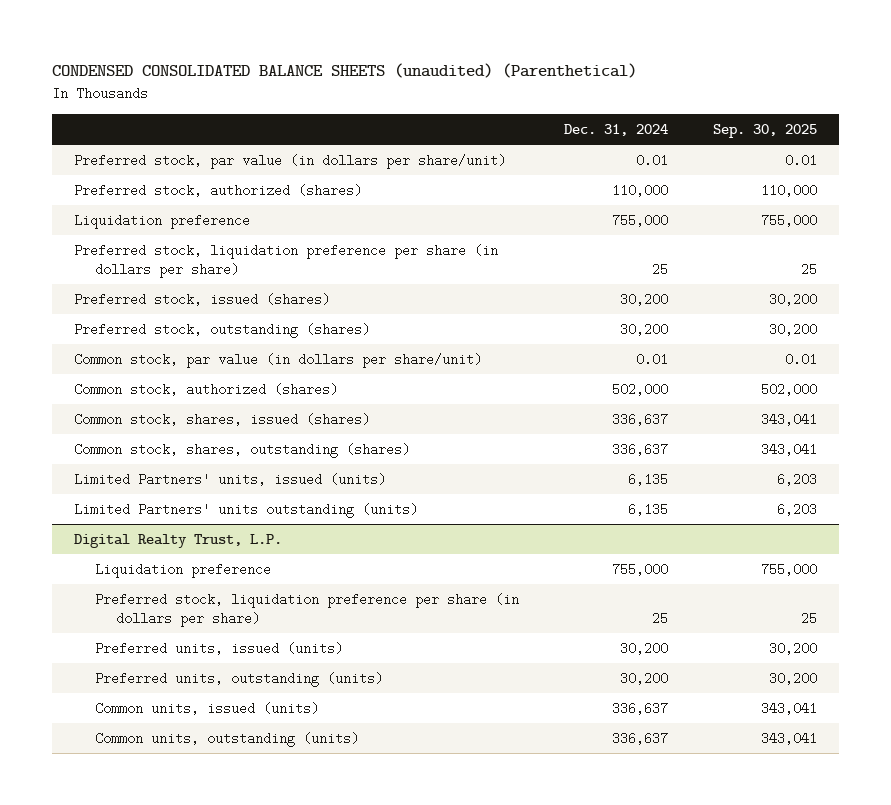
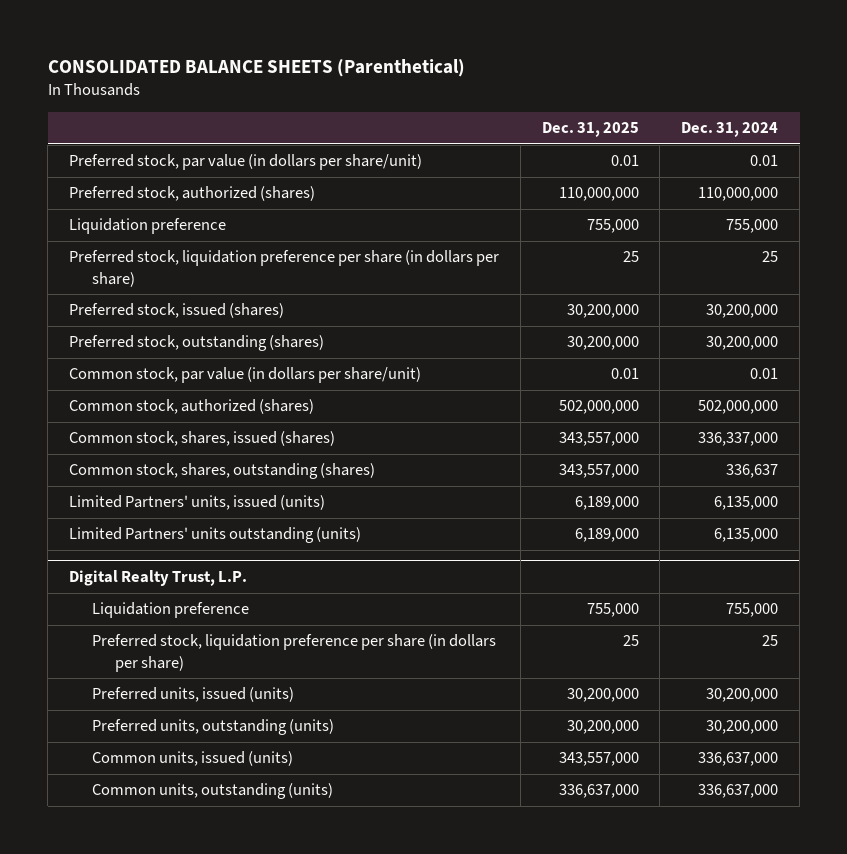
[51,63,637,79] CONDENSED CONSOLIDATED BALANCE SHEETS (unaudited) (Parenthetical) -> [47,59,465,78] CONSOLIDATED BALANCE SHEETS (Parenthetical)
[712,123,817,138] Sep. 30, 2025 -> none
none -> [541,122,639,138] Dec. 31, 2025
[611,184,668,198] 110,000 -> [698,187,779,202] 110,000,000
[619,293,668,307] 30,200 -> [706,304,779,319] 30,200,000
[619,323,668,337] 30,200 -> [706,336,779,351] 30,200,000
[611,383,668,397] 502,000 -> [698,400,779,415] 502,000,000
[611,413,668,427] 336,637 -> [698,432,779,447] 336,337,000
[627,473,668,487] 6,135 -> [714,496,779,511] 6,135,000
[627,503,668,517] 6,135 -> [714,528,779,543] 6,135,000
[619,642,668,656] 30,200 -> [706,688,779,703] 30,200,000
[619,672,668,686] 30,200 -> [706,720,779,735] 30,200,000
[611,702,668,716] 336,637 -> [698,752,779,767] 336,637,000
[611,732,668,746] 336,637 -> [698,784,779,799] 336,637,000

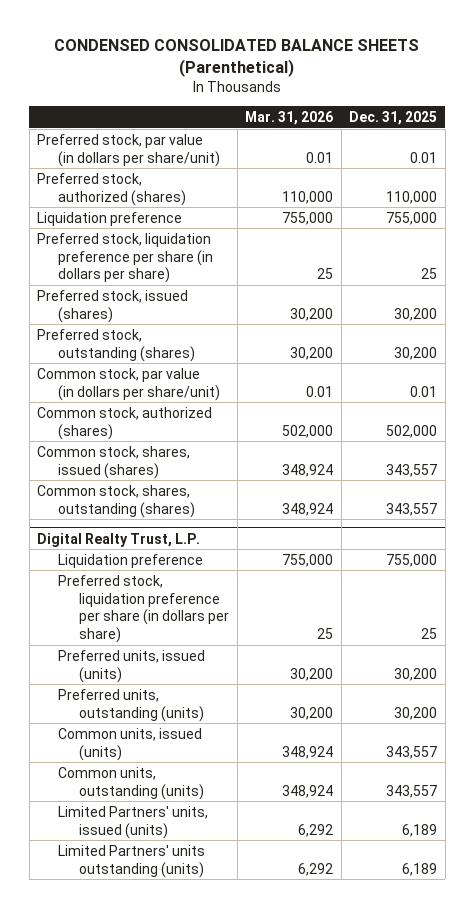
[47,59,465,78] CONSOLIDATED BALANCE SHEETS (Parenthetical) -> [54,39,420,78] CONDENSED CONSOLIDATED BALANCE SHEETS (Parenthetical)
[681,122,779,138] Dec. 31, 2024 -> none
none -> [245,111,334,126] Mar. 31, 2026
[558,187,639,202] 110,000,000 -> [386,190,438,204] 110,000
[566,304,639,319] 30,200,000 -> [394,307,438,321] 30,200
[566,336,639,351] 30,200,000 -> [394,346,438,360] 30,200
[68,495,325,511] Limited Partners' units, issued (units) -> none
[68,527,361,544] Limited Partners' units outstanding (units) -> none
[558,400,639,415] 502,000,000 -> [386,424,438,438] 502,000
[558,432,639,447] 343,557,000 -> [386,463,438,477] 343,557
[558,464,639,479] 343,557,000 -> [386,502,438,516] 343,557
[566,688,639,703] 30,200,000 -> [394,667,438,681] 30,200
[566,720,639,735] 30,200,000 -> [394,706,438,720] 30,200
[558,752,639,767] 343,557,000 -> [386,745,438,759] 343,557
[558,784,639,799] 336,637,000 -> [386,784,438,798] 343,557
none -> [58,805,209,839] Limited Partners' units, issued (units)
none -> [58,844,206,878] Limited Partners' units outstanding (units)

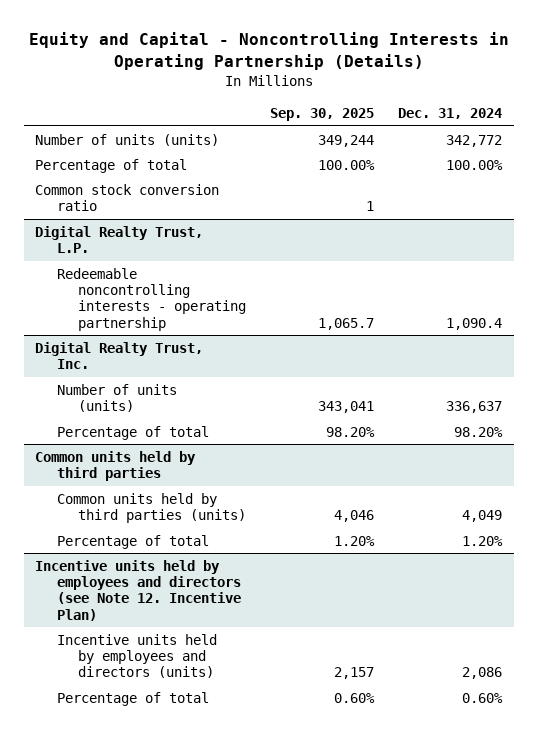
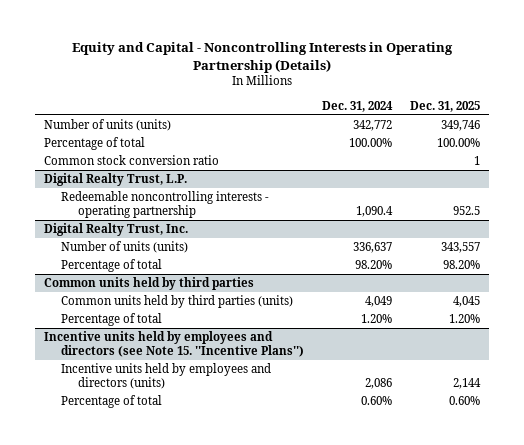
[270,108,375,122] Sep. 30, 2025 -> none
none -> [410,100,481,112] Dec. 31, 2025
[35,559,241,621] Incentive units held by employees and directors (see Note 12. Incentive Plan) -> [44,331,304,357] Incentive units held by employees and directors (see Note 15. ''Incentive Plans'')

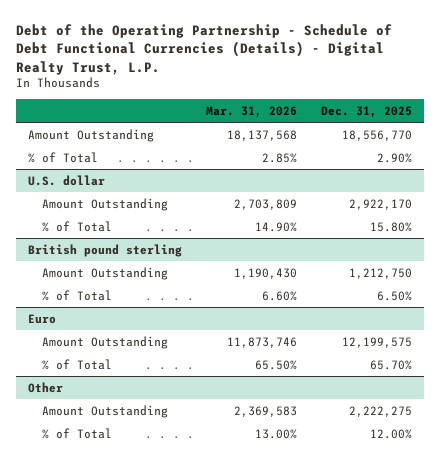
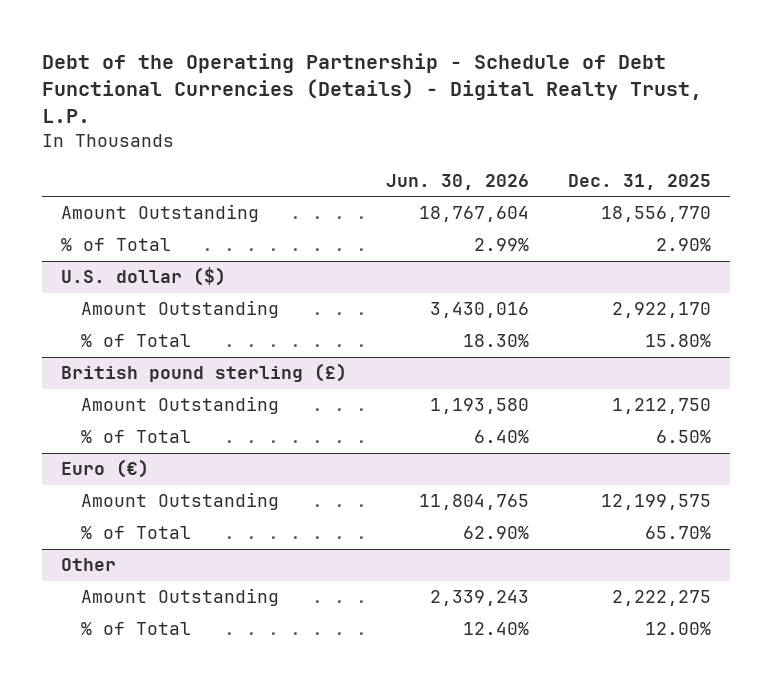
[206,105,298,118] Mar. 31, 2026 -> none
none -> [386,173,530,190] Jun. 30, 2026
[28,174,106,186] U.S. dollar -> [61,267,227,287] U.S. dollar ($)
[28,243,183,257] British pound sterling -> [61,363,348,383] British pound sterling (£)
[28,313,57,324] Euro -> [61,459,150,479] Euro (€)

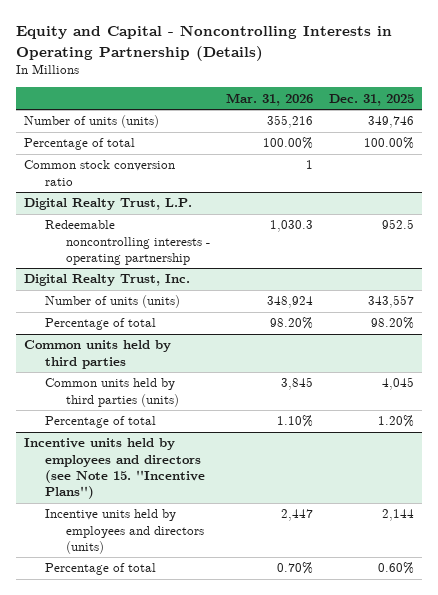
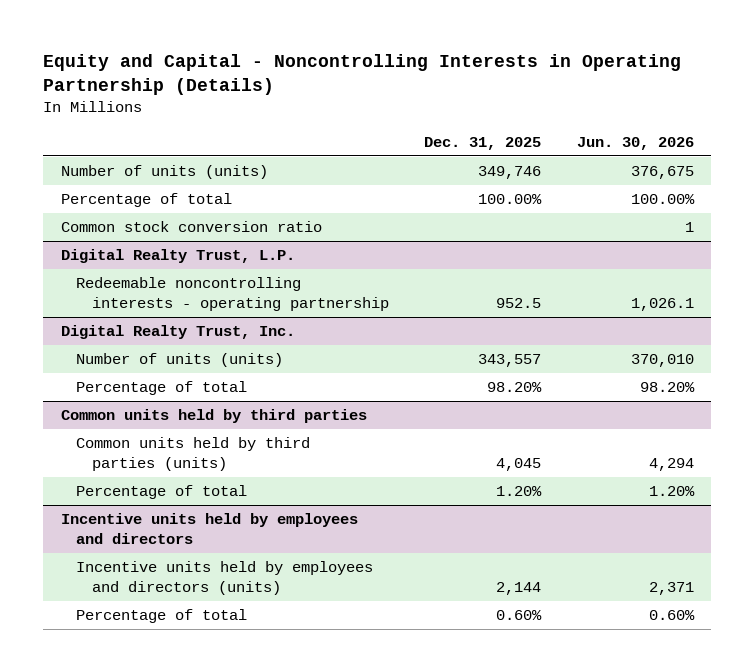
[225,92,313,106] Mar. 31, 2026 -> none
none -> [576,137,694,151] Jun. 30, 2026
[24,438,205,500] Incentive units held by employees and directors (see Note 15. ''Incentive Plans'') -> [60,513,358,545] Incentive units held by employees and directors

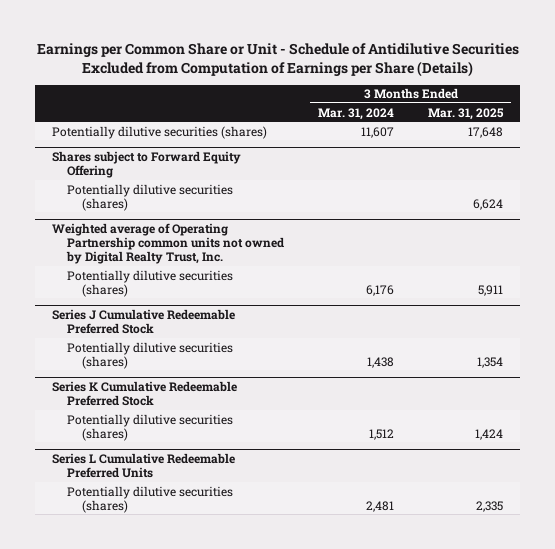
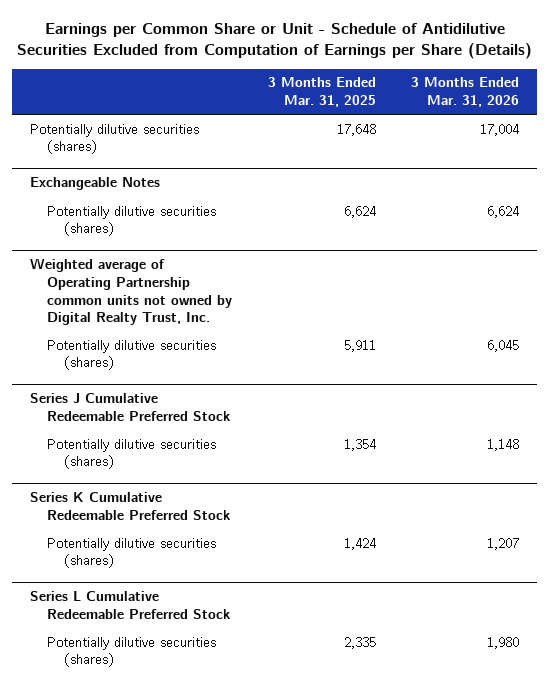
[318,107,395,120] Mar. 31, 2024 -> none
none -> [411,77,520,107] 3 Months Ended Mar. 31, 2026
[52,150,242,178] Shares subject to Forward Equity Offering -> [30,177,161,191] Exchangeable Notes
[52,452,236,478] Series L Cumulative Redeemable Preferred Units -> [30,591,231,620] Series L Cumulative Redeemable Preferred Stock

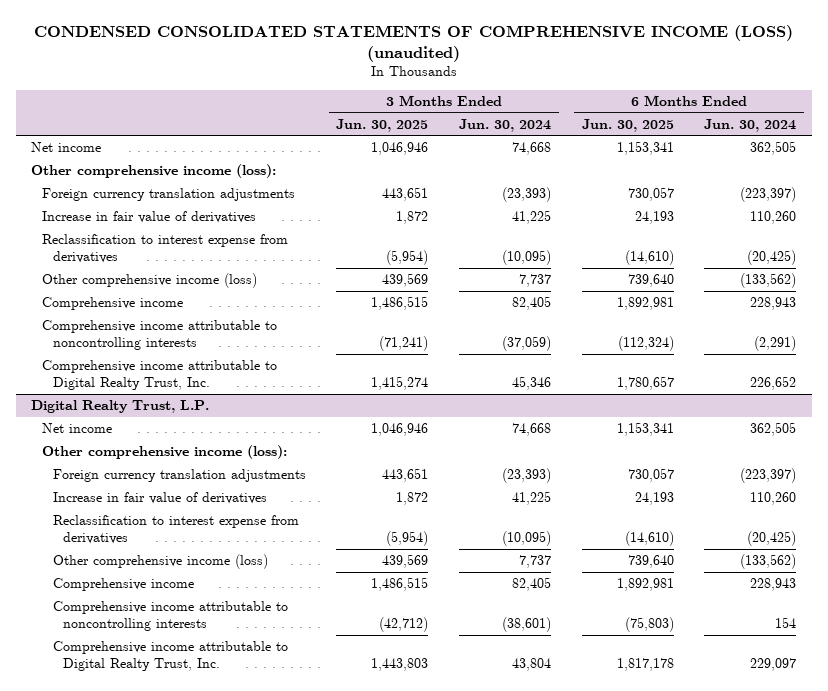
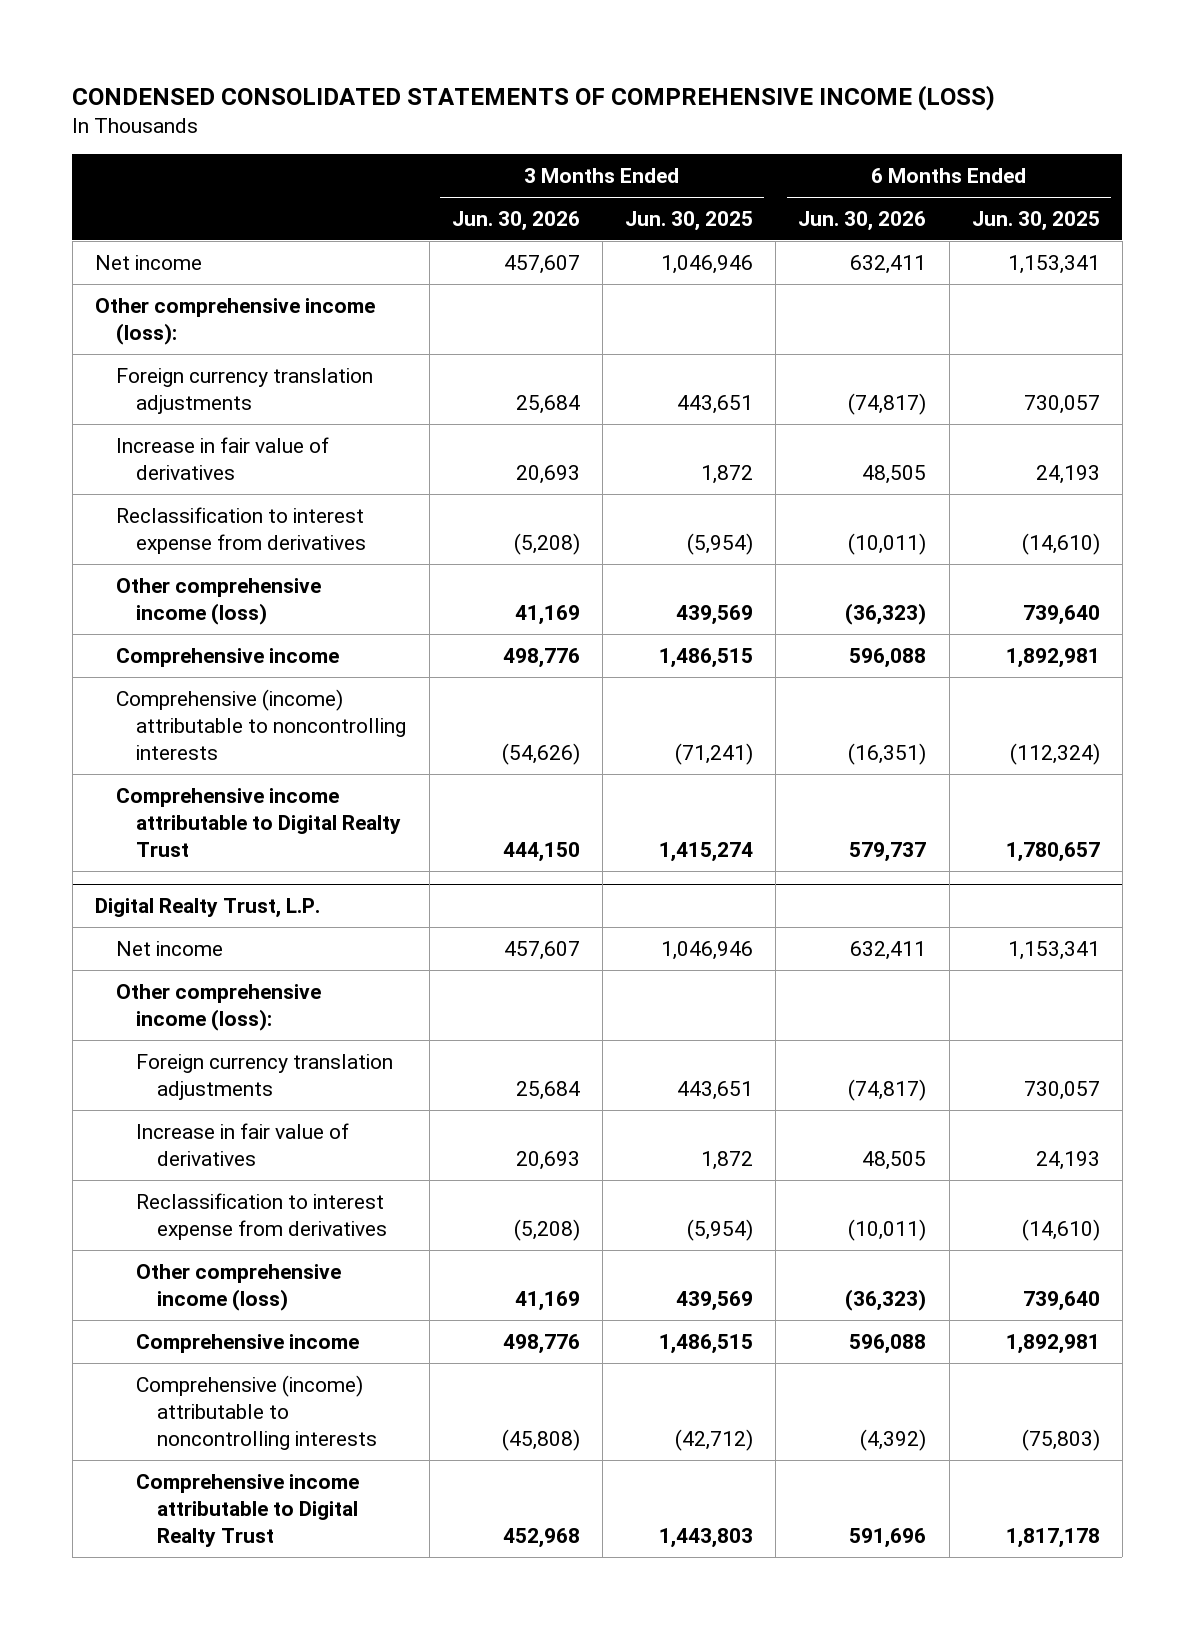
[33,25,793,63] CONDENSED CONSOLIDATED STATEMENTS OF COMPREHENSIVE INCOME (LOSS) (unaudited) -> [72,84,996,111] CONDENSED CONSOLIDATED STATEMENTS OF COMPREHENSIVE INCOME (LOSS)
[459,118,552,132] Jun. 30, 2024 -> none
[704,118,797,132] Jun. 30, 2024 -> none
none -> [451,210,580,231] Jun. 30, 2026
none -> [798,210,927,231] Jun. 30, 2026
[42,319,278,351] Comprehensive income attributable to noncontrolling interests -> [115,688,407,761] Comprehensive (income) attributable to noncontrolling interests
[42,359,278,391] Comprehensive income attributable to Digital Realty Trust, Inc. -> [115,787,402,858] Comprehensive income attributable to Digital Realty Trust
[52,600,288,632] Comprehensive income attributable to noncontrolling interests -> [136,1374,378,1451] Comprehensive (income) attributable to noncontrolling interests
[52,640,288,672] Comprehensive income attributable to Digital Realty Trust, Inc. -> [136,1473,360,1548] Comprehensive income attributable to Digital Realty Trust

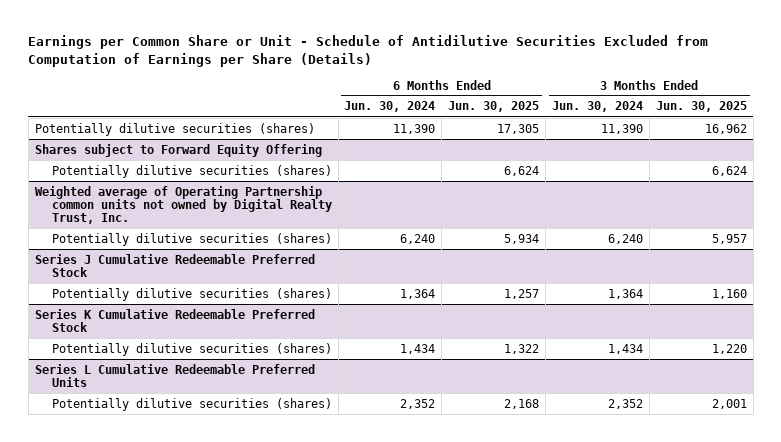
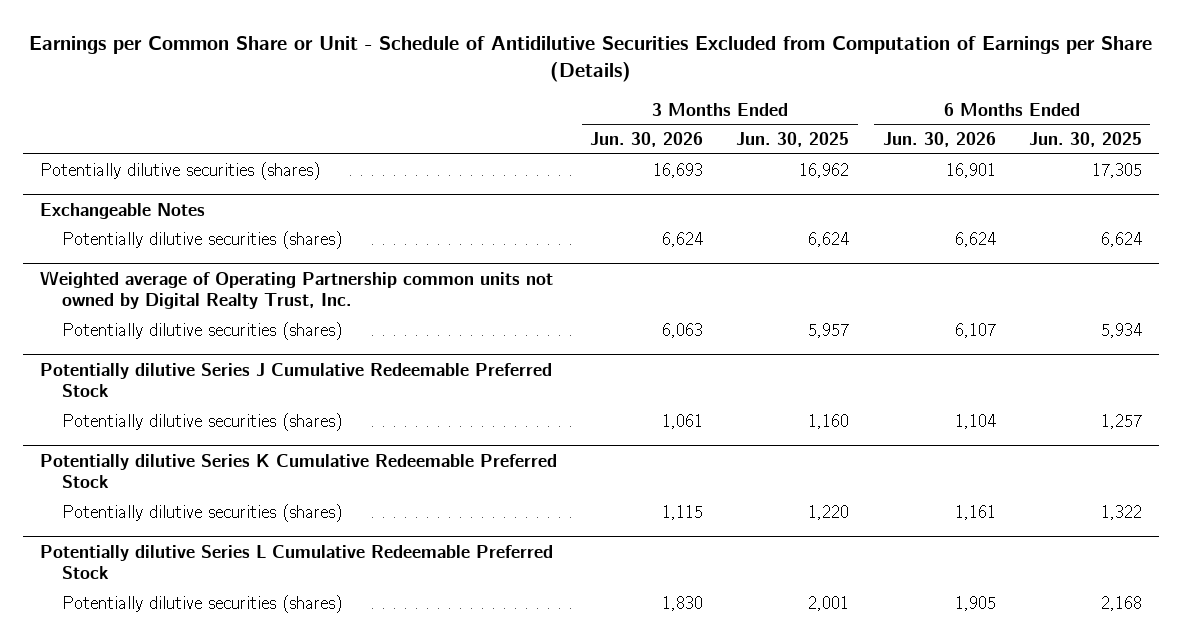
[344,101,436,113] Jun. 30, 2024 -> none
[551,101,643,113] Jun. 30, 2024 -> none
none -> [589,132,703,148] Jun. 30, 2026
none -> [882,132,996,148] Jun. 30, 2026
[34,143,322,157] Shares subject to Forward Equity Offering -> [39,202,205,219] Exchangeable Notes
[34,253,315,277] Series J Cumulative Redeemable Preferred Stock -> [39,362,552,398] Potentially dilutive Series J Cumulative Redeemable Preferred Stock
[34,308,315,332] Series K Cumulative Redeemable Preferred Stock -> [39,453,557,489] Potentially dilutive Series K Cumulative Redeemable Preferred Stock
[34,363,315,387] Series L Cumulative Redeemable Preferred Units -> [39,544,553,580] Potentially dilutive Series L Cumulative Redeemable Preferred Stock

